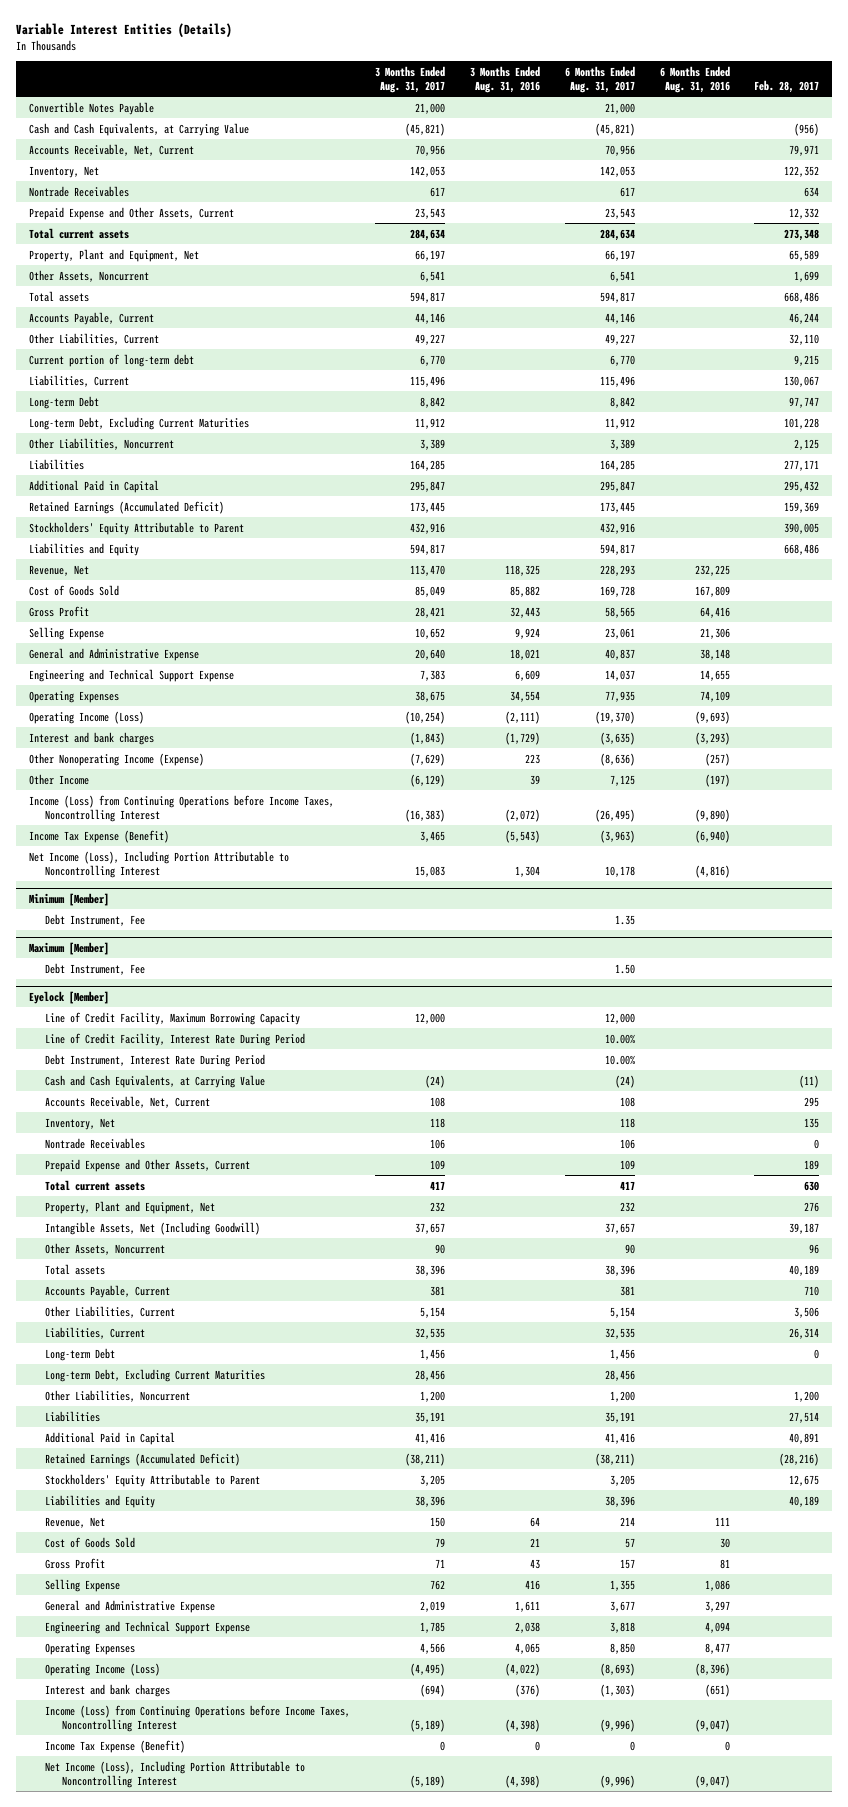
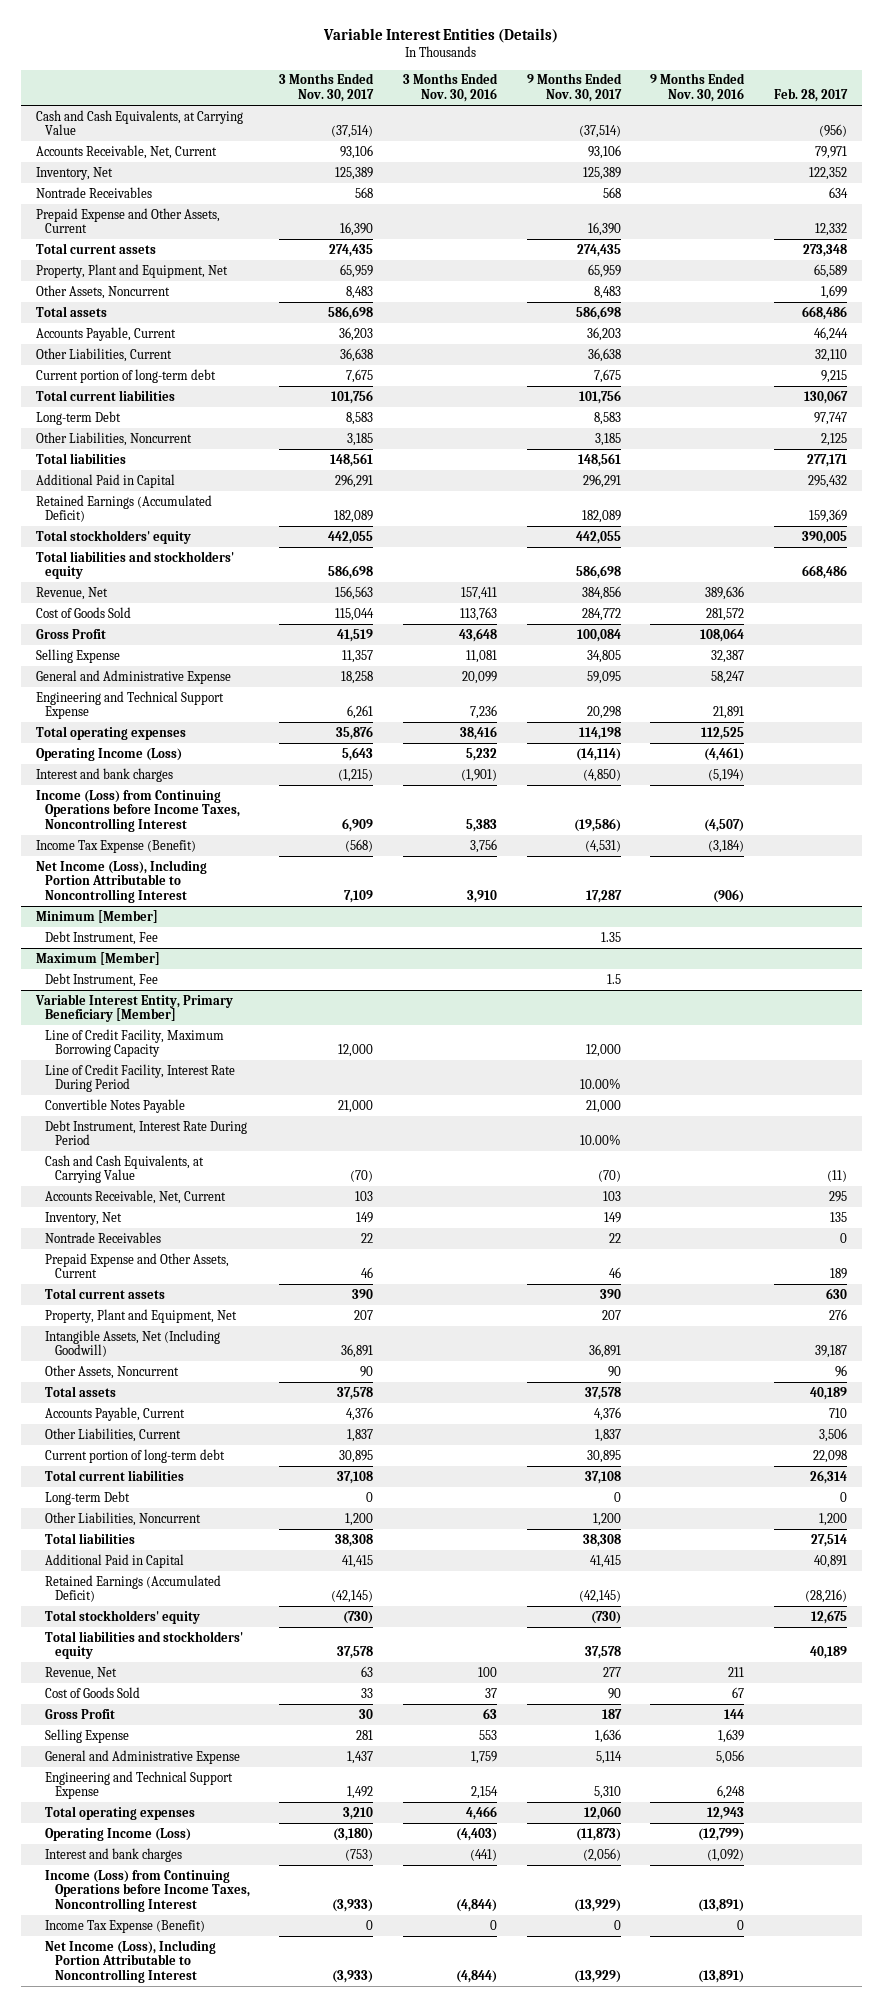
[375,65,446,94] 3 Months Ended Aug. 31, 2017 -> none
[469,65,540,94] 3 Months Ended Aug. 31, 2016 -> none
[564,65,635,94] 6 Months Ended Aug. 31, 2017 -> none
[659,65,730,94] 6 Months Ended Aug. 31, 2016 -> none
none -> [279,73,375,103] 3 Months Ended Nov. 30, 2017
none -> [402,73,498,103] 3 Months Ended Nov. 30, 2016
none -> [526,73,622,103] 9 Months Ended Nov. 30, 2017
none -> [650,73,746,103] 9 Months Ended Nov. 30, 2016
[28,101,154,115] Convertible Notes Payable -> none
[28,374,129,387] Liabilities, Current -> [35,389,175,401] Total current liabilities
[28,416,249,430] Long-term Debt, Excluding Current Maturities -> none
[28,458,84,470] Liabilities -> [35,452,126,464] Total liabilities
[28,521,244,535] Stockholders' Equity Attributable to Parent -> [35,529,191,544] Total stockholders' equity
[28,542,139,556] Liabilities and Equity -> [35,550,234,580] Total liabilities and stockholders' equity
[28,690,119,703] Operating Expenses -> [35,725,186,740] Total operating expenses
[28,752,204,766] Other Nonoperating Income (Expense) -> none
[28,773,89,785] Other Income -> none
[28,990,109,1004] Eyelock [Member] -> [34,993,233,1023] Variable Interest Entity, Primary Beneficiary [Member]
none -> [45,1098,186,1113] Convertible Notes Payable
none -> [45,1448,226,1463] Current portion of long-term debt
[45,1326,146,1339] Liabilities, Current -> [45,1469,185,1481] Total current liabilities
[45,1368,266,1382] Long-term Debt, Excluding Current Maturities -> none
[45,1410,101,1422] Liabilities -> [45,1532,136,1544] Total liabilities
[45,1473,261,1487] Stockholders' Equity Attributable to Parent -> [45,1609,201,1624] Total stockholders' equity
[45,1494,156,1508] Liabilities and Equity -> [45,1630,244,1660] Total liabilities and stockholders' equity
[45,1642,136,1655] Operating Expenses -> [45,1805,196,1820] Total operating expenses

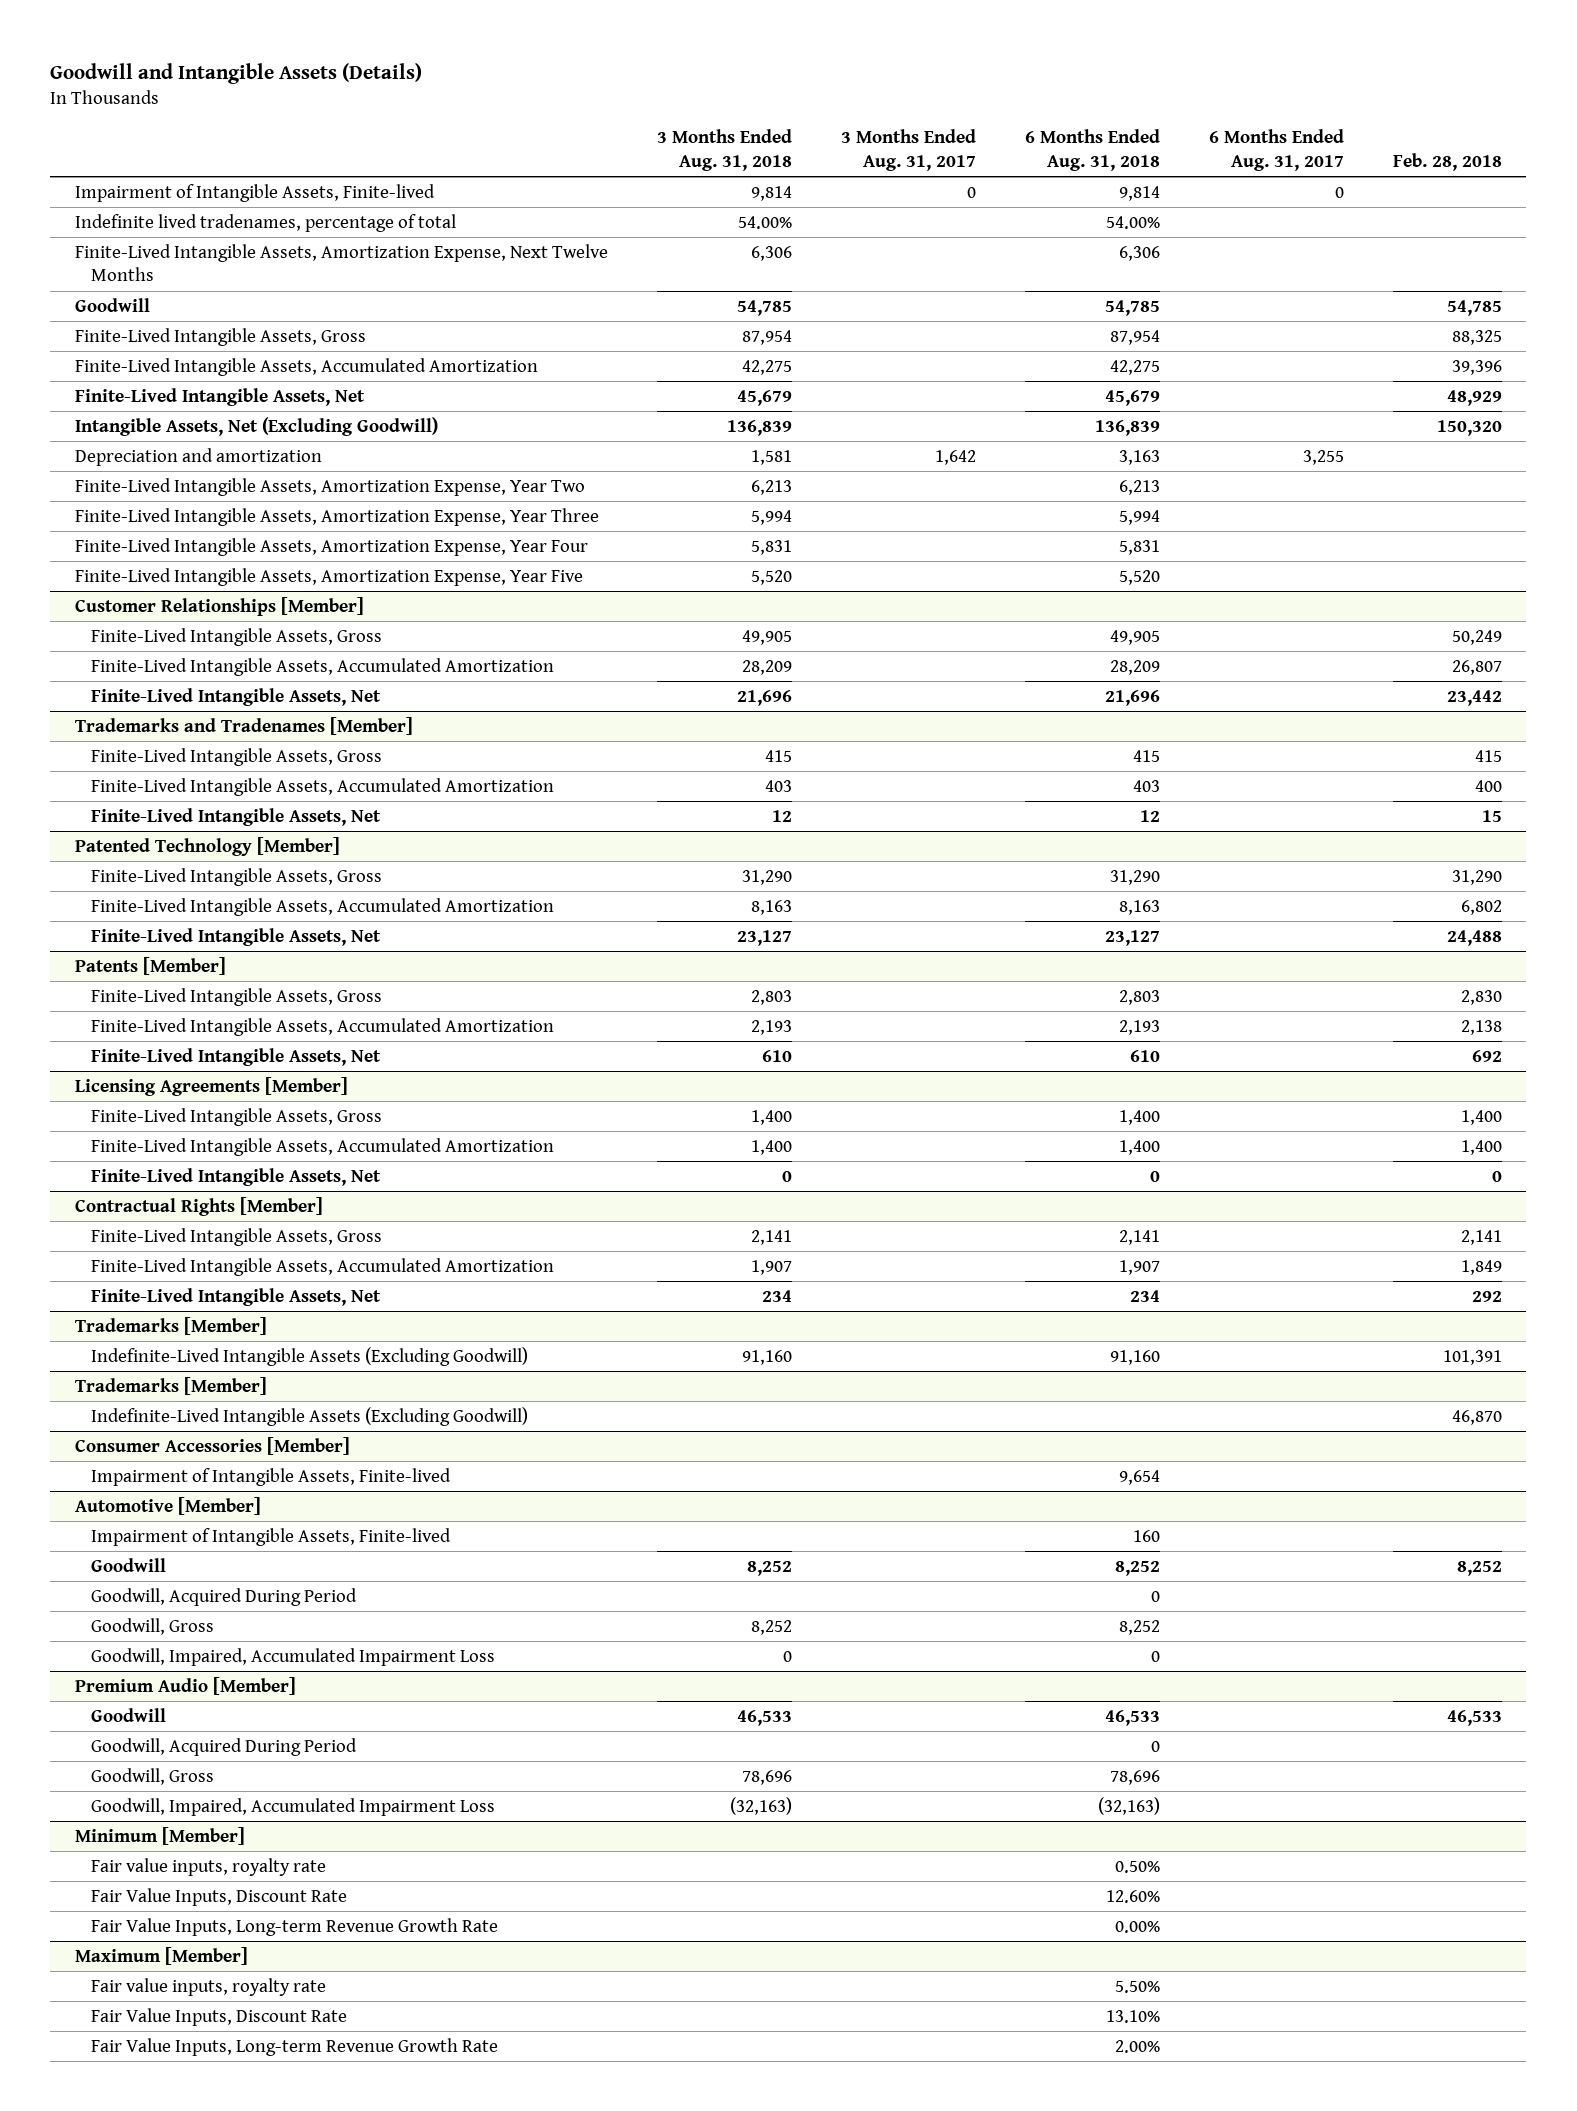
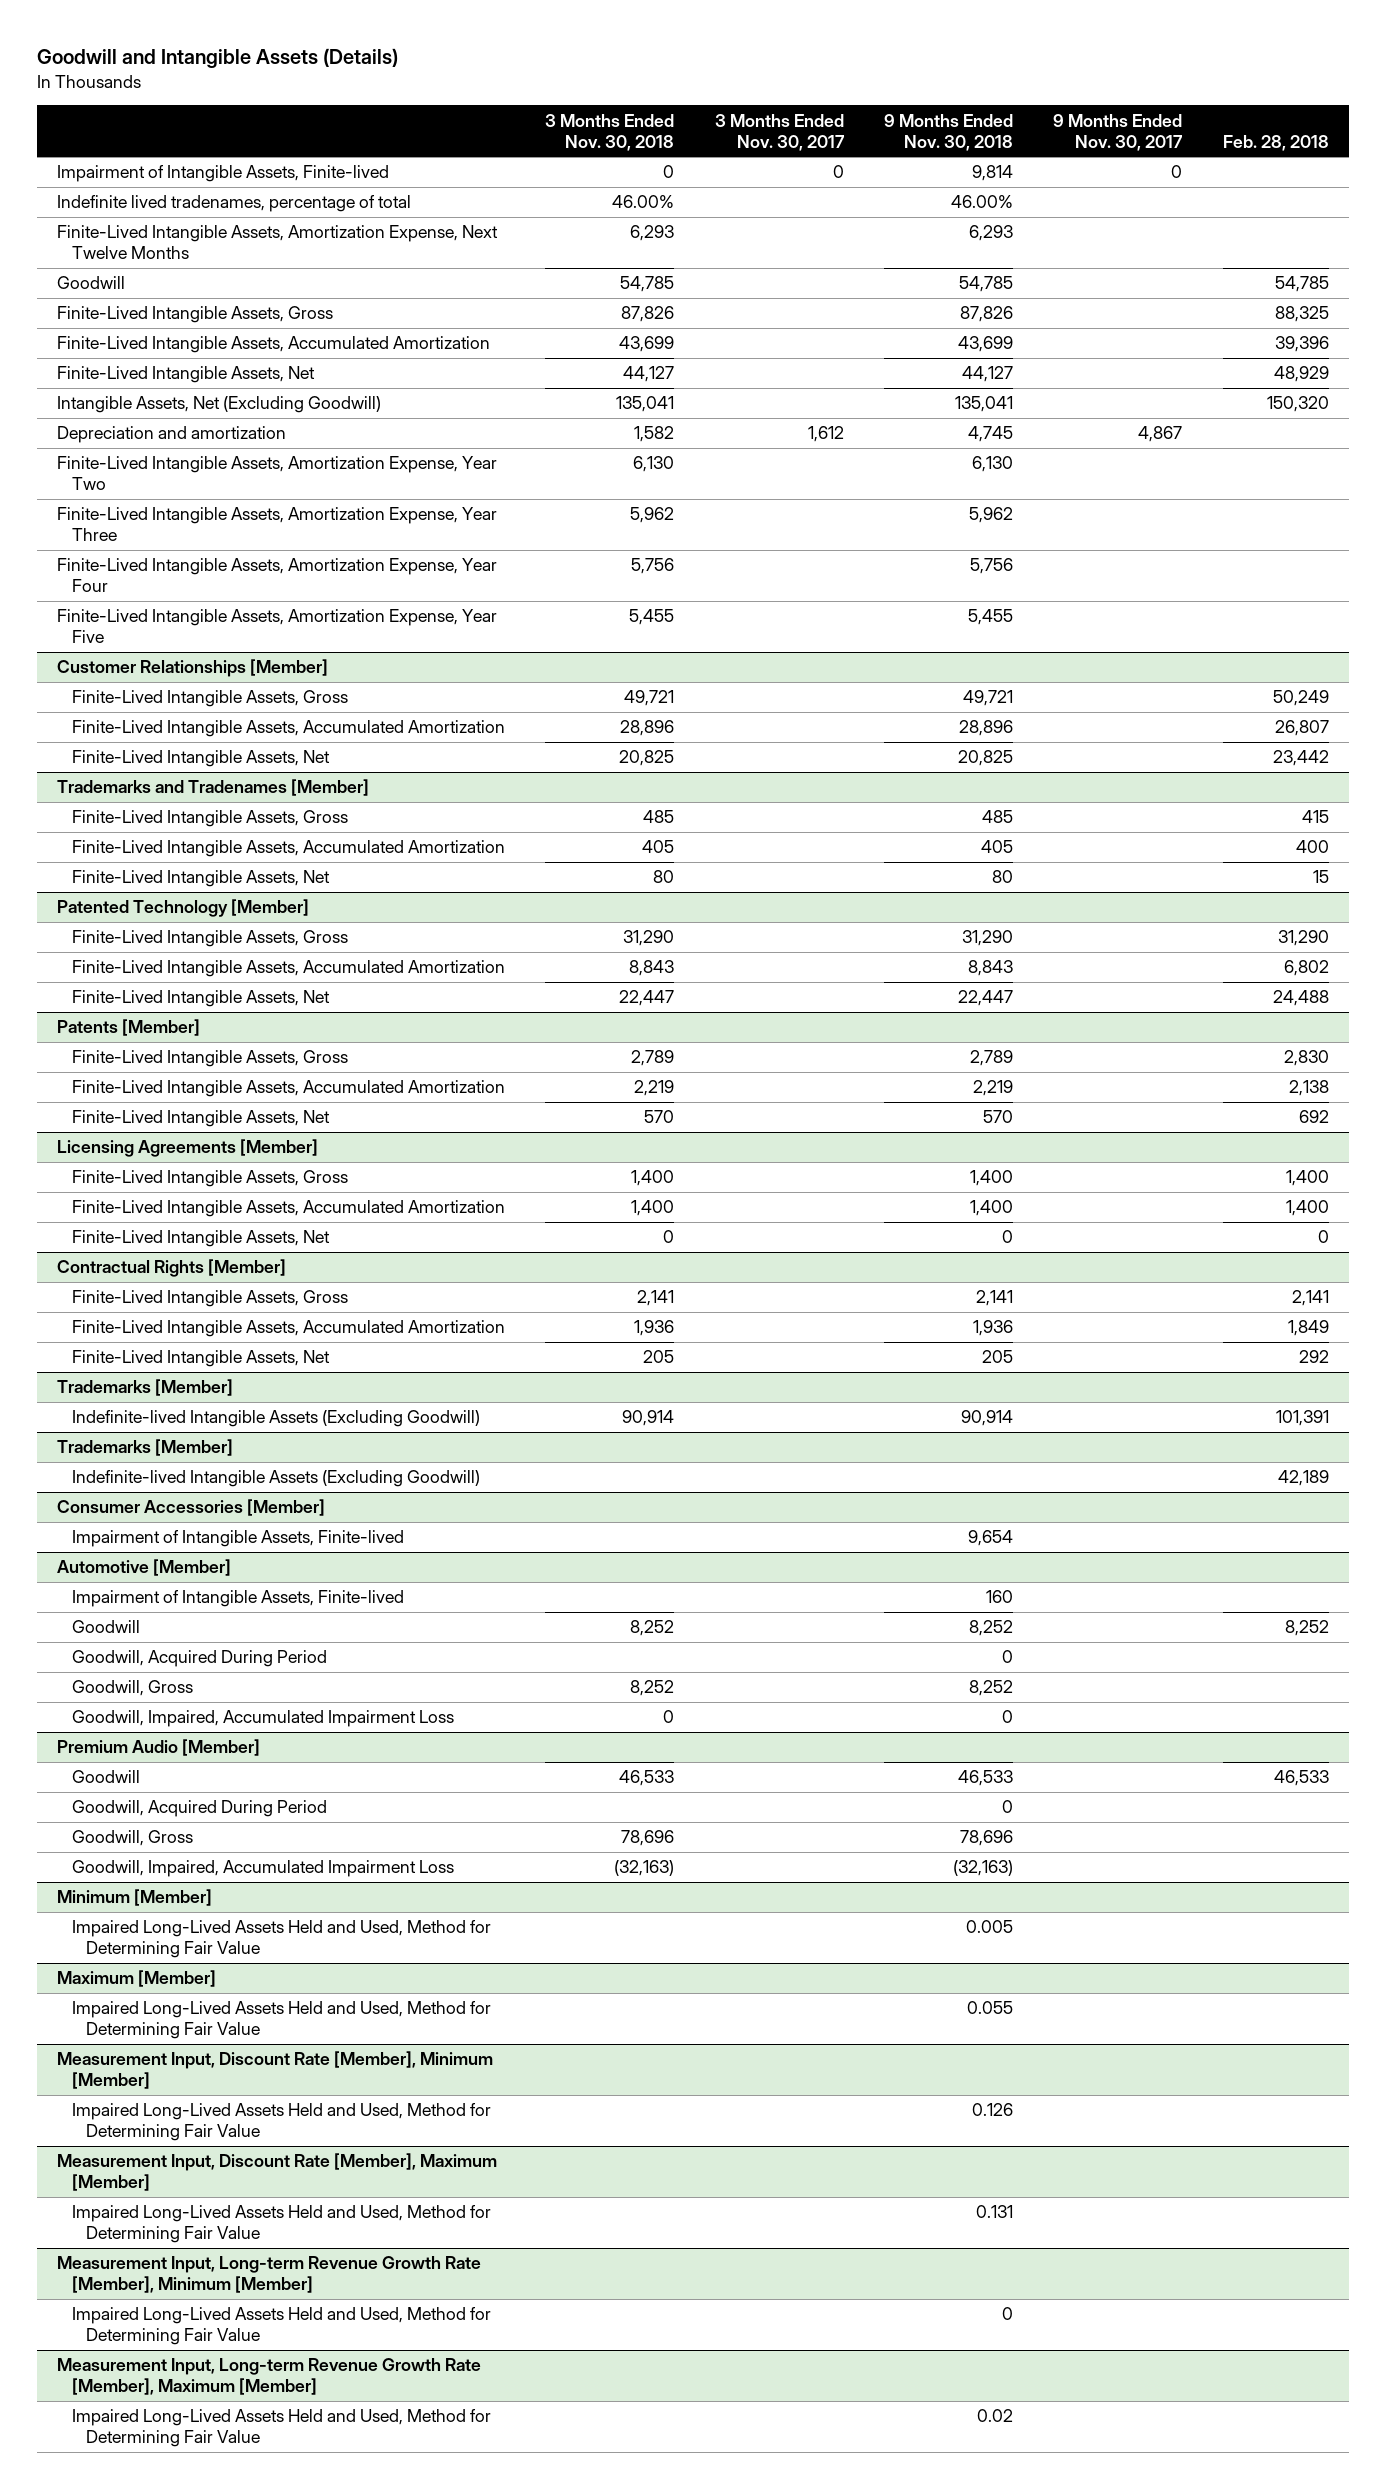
[656,129,792,171] 3 Months Ended Aug. 31, 2018 -> none
[840,129,976,171] 3 Months Ended Aug. 31, 2017 -> none
[1024,129,1160,171] 6 Months Ended Aug. 31, 2018 -> none
[1208,129,1344,171] 6 Months Ended Aug. 31, 2017 -> none
none -> [545,113,675,151] 3 Months Ended Nov. 30, 2018
none -> [714,113,845,151] 3 Months Ended Nov. 30, 2017
none -> [883,113,1013,151] 9 Months Ended Nov. 30, 2018
none -> [1053,113,1184,151] 9 Months Ended Nov. 30, 2017
[90,1346,528,1366] Indefinite-Lived Intangible Assets (Excluding Goodwill) -> [71,1410,480,1428] Indefinite-lived Intangible Assets (Excluding Goodwill)
[90,1406,528,1426] Indefinite-Lived Intangible Assets (Excluding Goodwill) -> [71,1470,480,1488] Indefinite-lived Intangible Assets (Excluding Goodwill)
[1451,1409,1502,1425] 46,870 -> [1277,1470,1329,1487] 42,189
[90,1857,326,1876] Fair value inputs, royalty rate -> none
[90,1887,347,1906] Fair Value Inputs, Discount Rate -> none
[90,1917,498,1936] Fair Value Inputs, Long-term Revenue Growth Rate -> none
none -> [71,1920,491,1959] Impaired Long-Lived Assets Held and Used, Method for Determining Fair Value
[90,1977,326,1996] Fair value inputs, royalty rate -> none
[90,2007,347,2026] Fair Value Inputs, Discount Rate -> none
[90,2037,498,2056] Fair Value Inputs, Long-term Revenue Growth Rate -> none
none -> [71,2001,491,2040] Impaired Long-Lived Assets Held and Used, Method for Determining Fair Value
none -> [57,2051,494,2090] Measurement Input, Discount Rate [Member], Minimum [Member]
none -> [71,2103,491,2142] Impaired Long-Lived Assets Held and Used, Method for Determining Fair Value
none -> [57,2153,498,2192] Measurement Input, Discount Rate [Member], Maximum [Member]
none -> [71,2205,491,2244] Impaired Long-Lived Assets Held and Used, Method for Determining Fair Value
none -> [57,2256,482,2294] Measurement Input, Long-term Revenue Growth Rate [Member], Minimum [Member]
none -> [71,2307,491,2346] Impaired Long-Lived Assets Held and Used, Method for Determining Fair Value
none -> [57,2358,482,2396] Measurement Input, Long-term Revenue Growth Rate [Member], Maximum [Member]
none -> [71,2409,491,2448] Impaired Long-Lived Assets Held and Used, Method for Determining Fair Value

